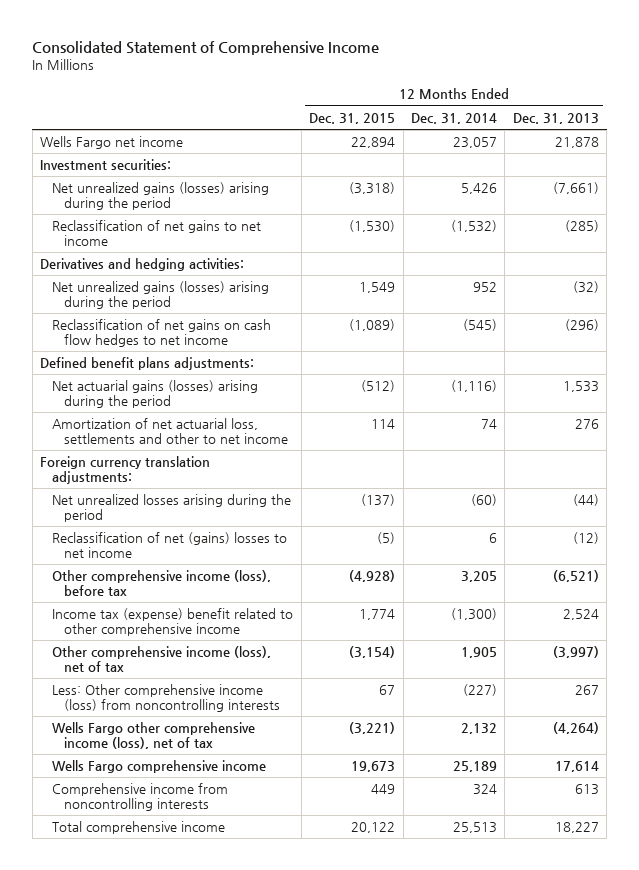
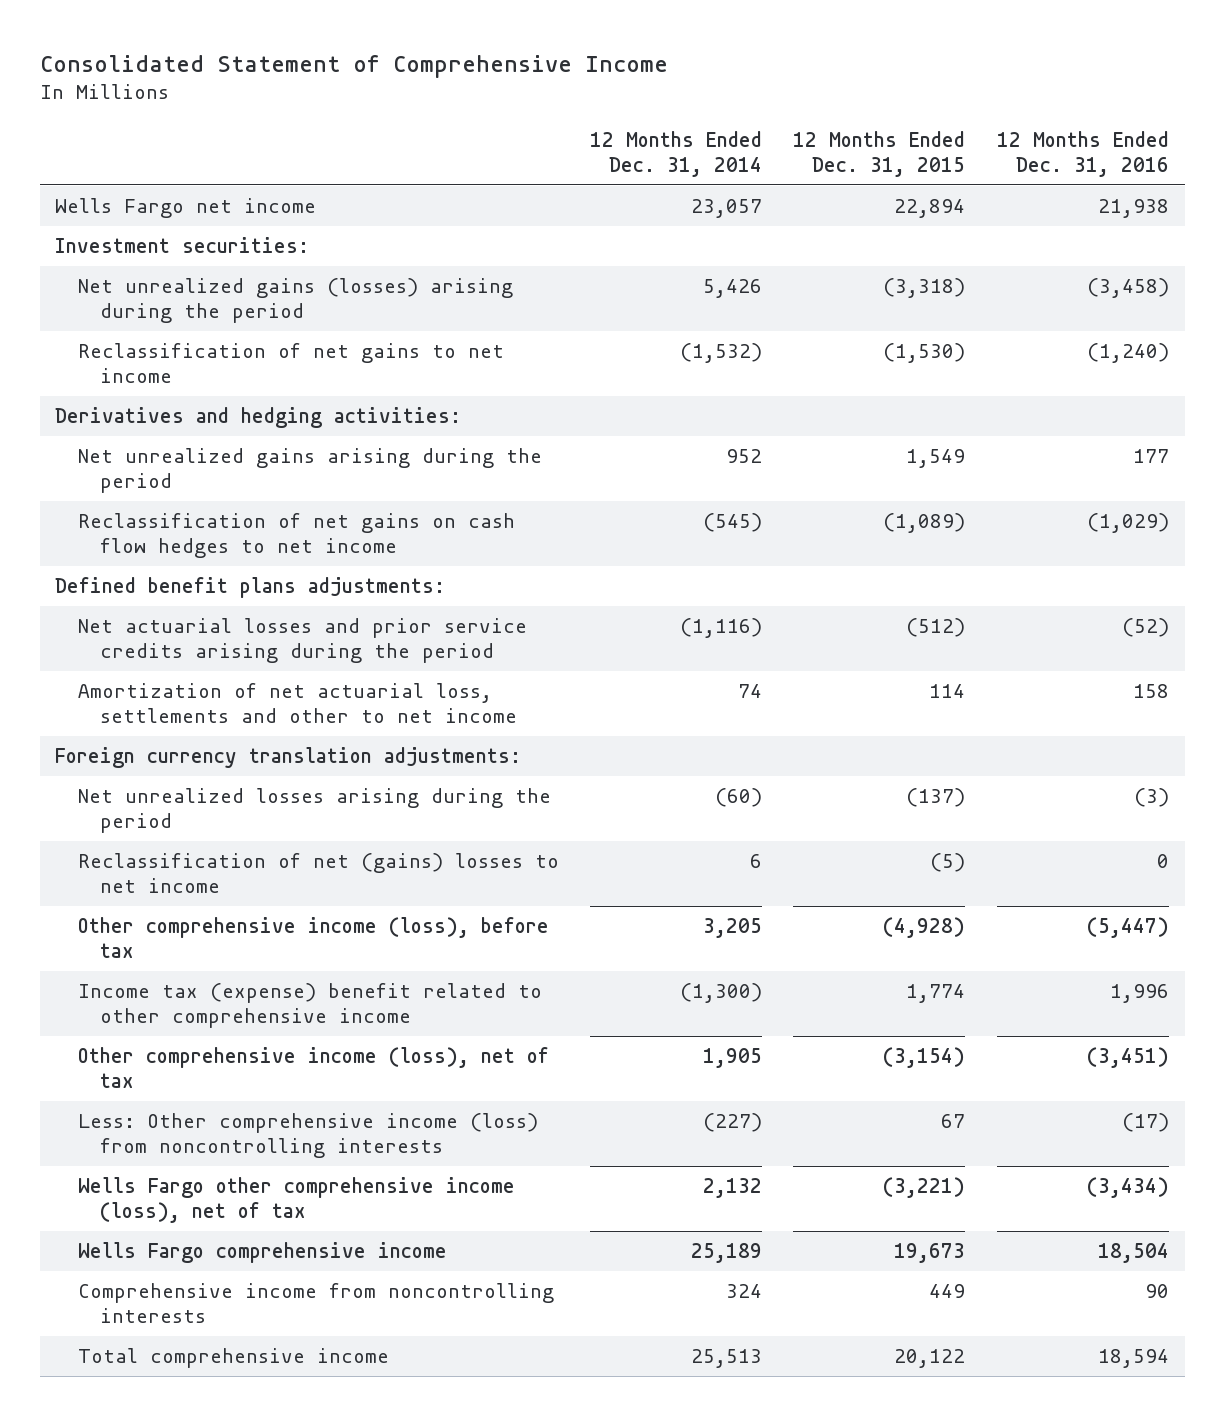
[512,112,599,124] Dec. 31, 2013 -> none
none -> [996,130,1169,177] 12 Months Ended Dec. 31, 2016
[52,281,270,310] Net unrealized gains (losses) arising during the period -> [77,448,542,493] Net unrealized gains arising during the period
[52,380,259,409] Net actuarial gains (losses) arising during the period -> [77,618,527,663] Net actuarial losses and prior service credits arising during the period

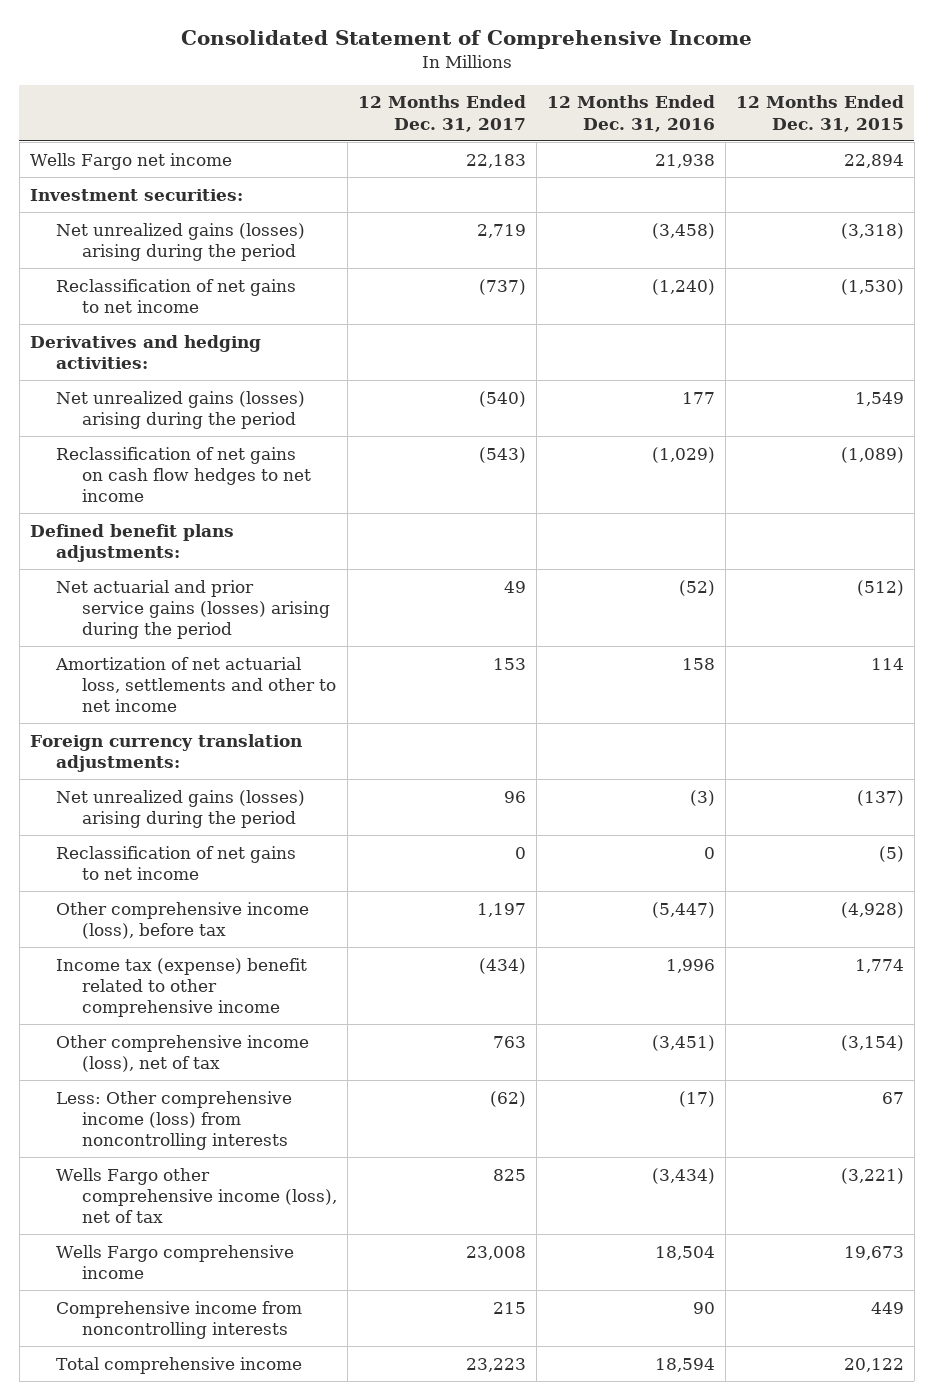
[590,130,763,177] 12 Months Ended Dec. 31, 2014 -> none
none -> [357,95,526,132] 12 Months Ended Dec. 31, 2017
[77,448,542,493] Net unrealized gains arising during the period -> [55,390,305,429] Net unrealized gains (losses) arising during the period
[77,618,527,663] Net actuarial losses and prior service credits arising during the period -> [55,579,331,640] Net actuarial and prior service gains (losses) arising during the period
[77,788,551,833] Net unrealized losses arising during the period -> [55,789,305,828] Net unrealized gains (losses) arising during the period
[77,853,559,893] Reclassification of net (gains) losses to net income -> [55,845,296,880] Reclassification of net gains to net income

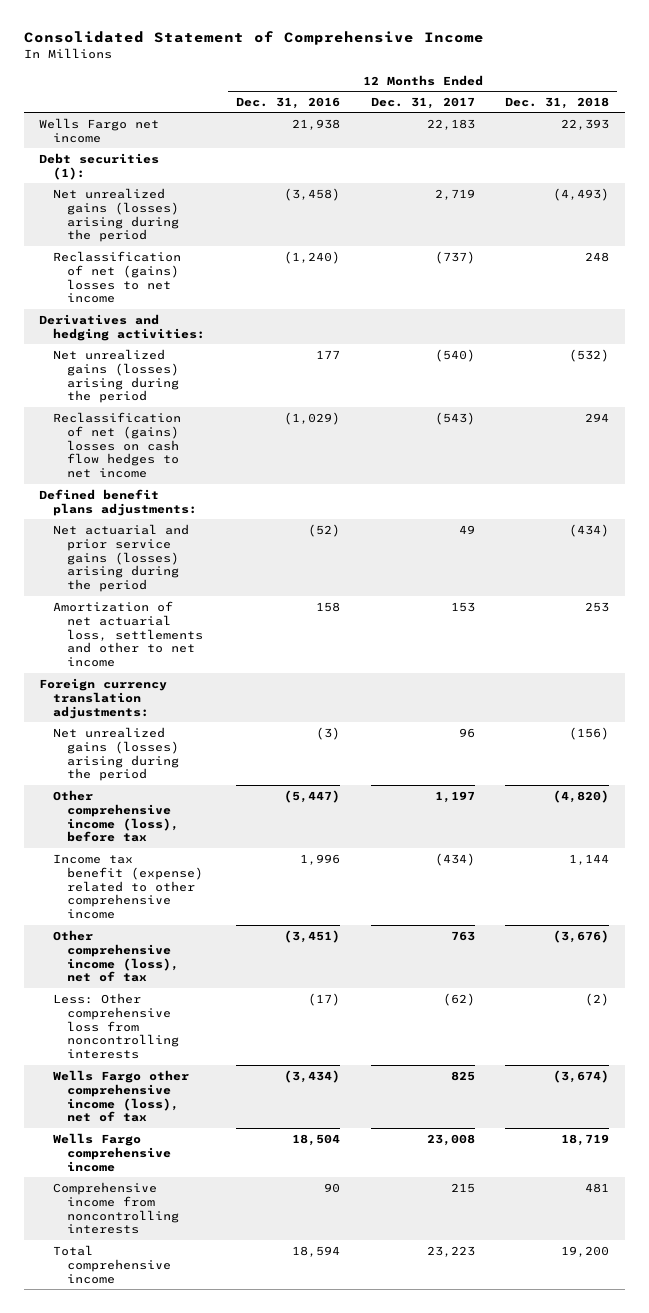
[735,95,904,132] 12 Months Ended Dec. 31, 2015 -> none
none -> [505,96,610,109] Dec. 31, 2018
[29,188,243,201] Investment securities: -> [39,152,160,180] Debt securities (1):
[55,278,296,313] Reclassification of net gains to net income -> [53,250,182,304] Reclassification of net (gains) losses to net income
[55,446,312,503] Reclassification of net gains on cash flow hedges to net income -> [53,411,182,479] Reclassification of net (gains) losses on cash flow hedges to net income
[55,845,296,880] Reclassification of net gains to net income -> none
[55,957,307,1018] Income tax (expense) benefit related to other comprehensive income -> [53,853,204,920] Income tax benefit (expense) related to other comprehensive income
[55,1090,292,1151] Less: Other comprehensive income (loss) from noncontrolling interests -> [53,992,180,1060] Less: Other comprehensive loss from noncontrolling interests

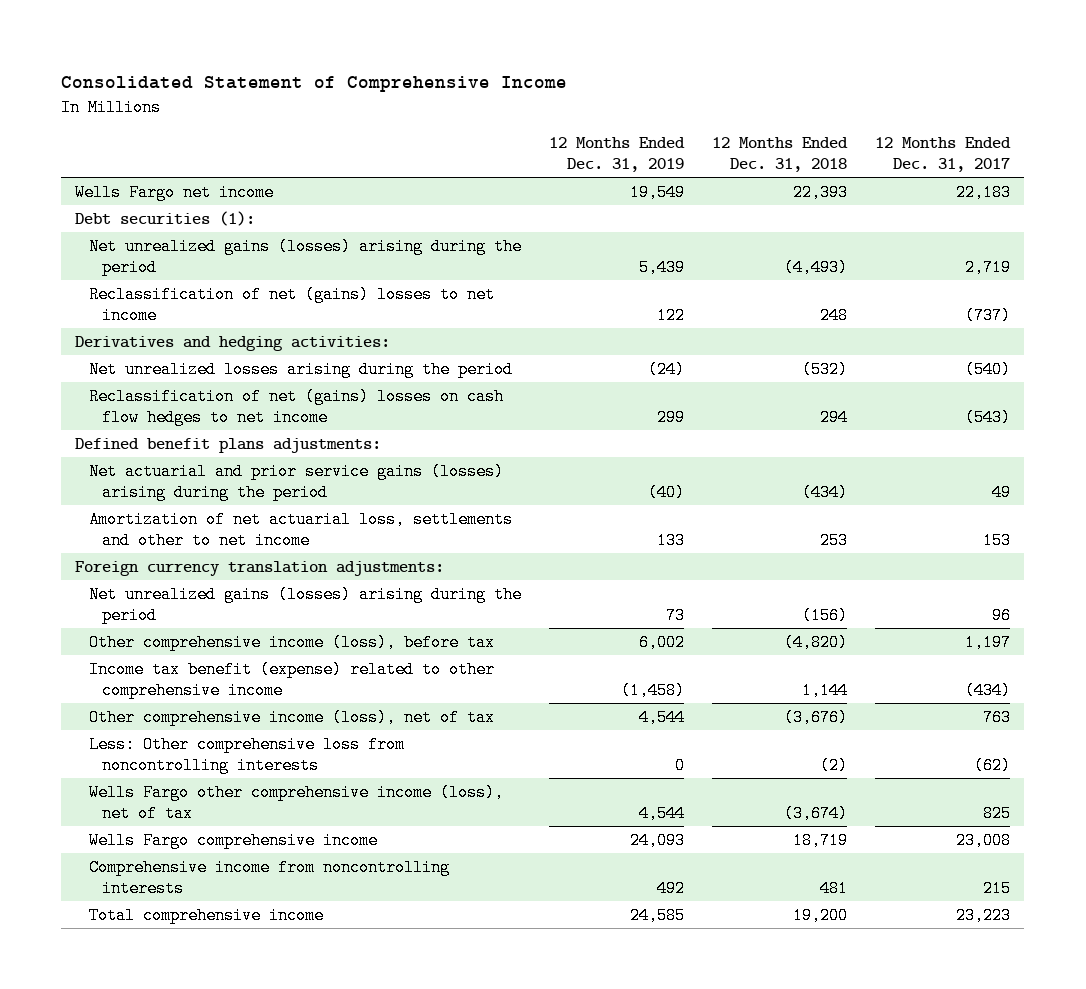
[236,96,341,109] Dec. 31, 2016 -> none
none -> [548,137,685,173] 12 Months Ended Dec. 31, 2019
[53,348,180,404] Net unrealized gains (losses) arising during the period -> [88,360,513,378] Net unrealized losses arising during the period

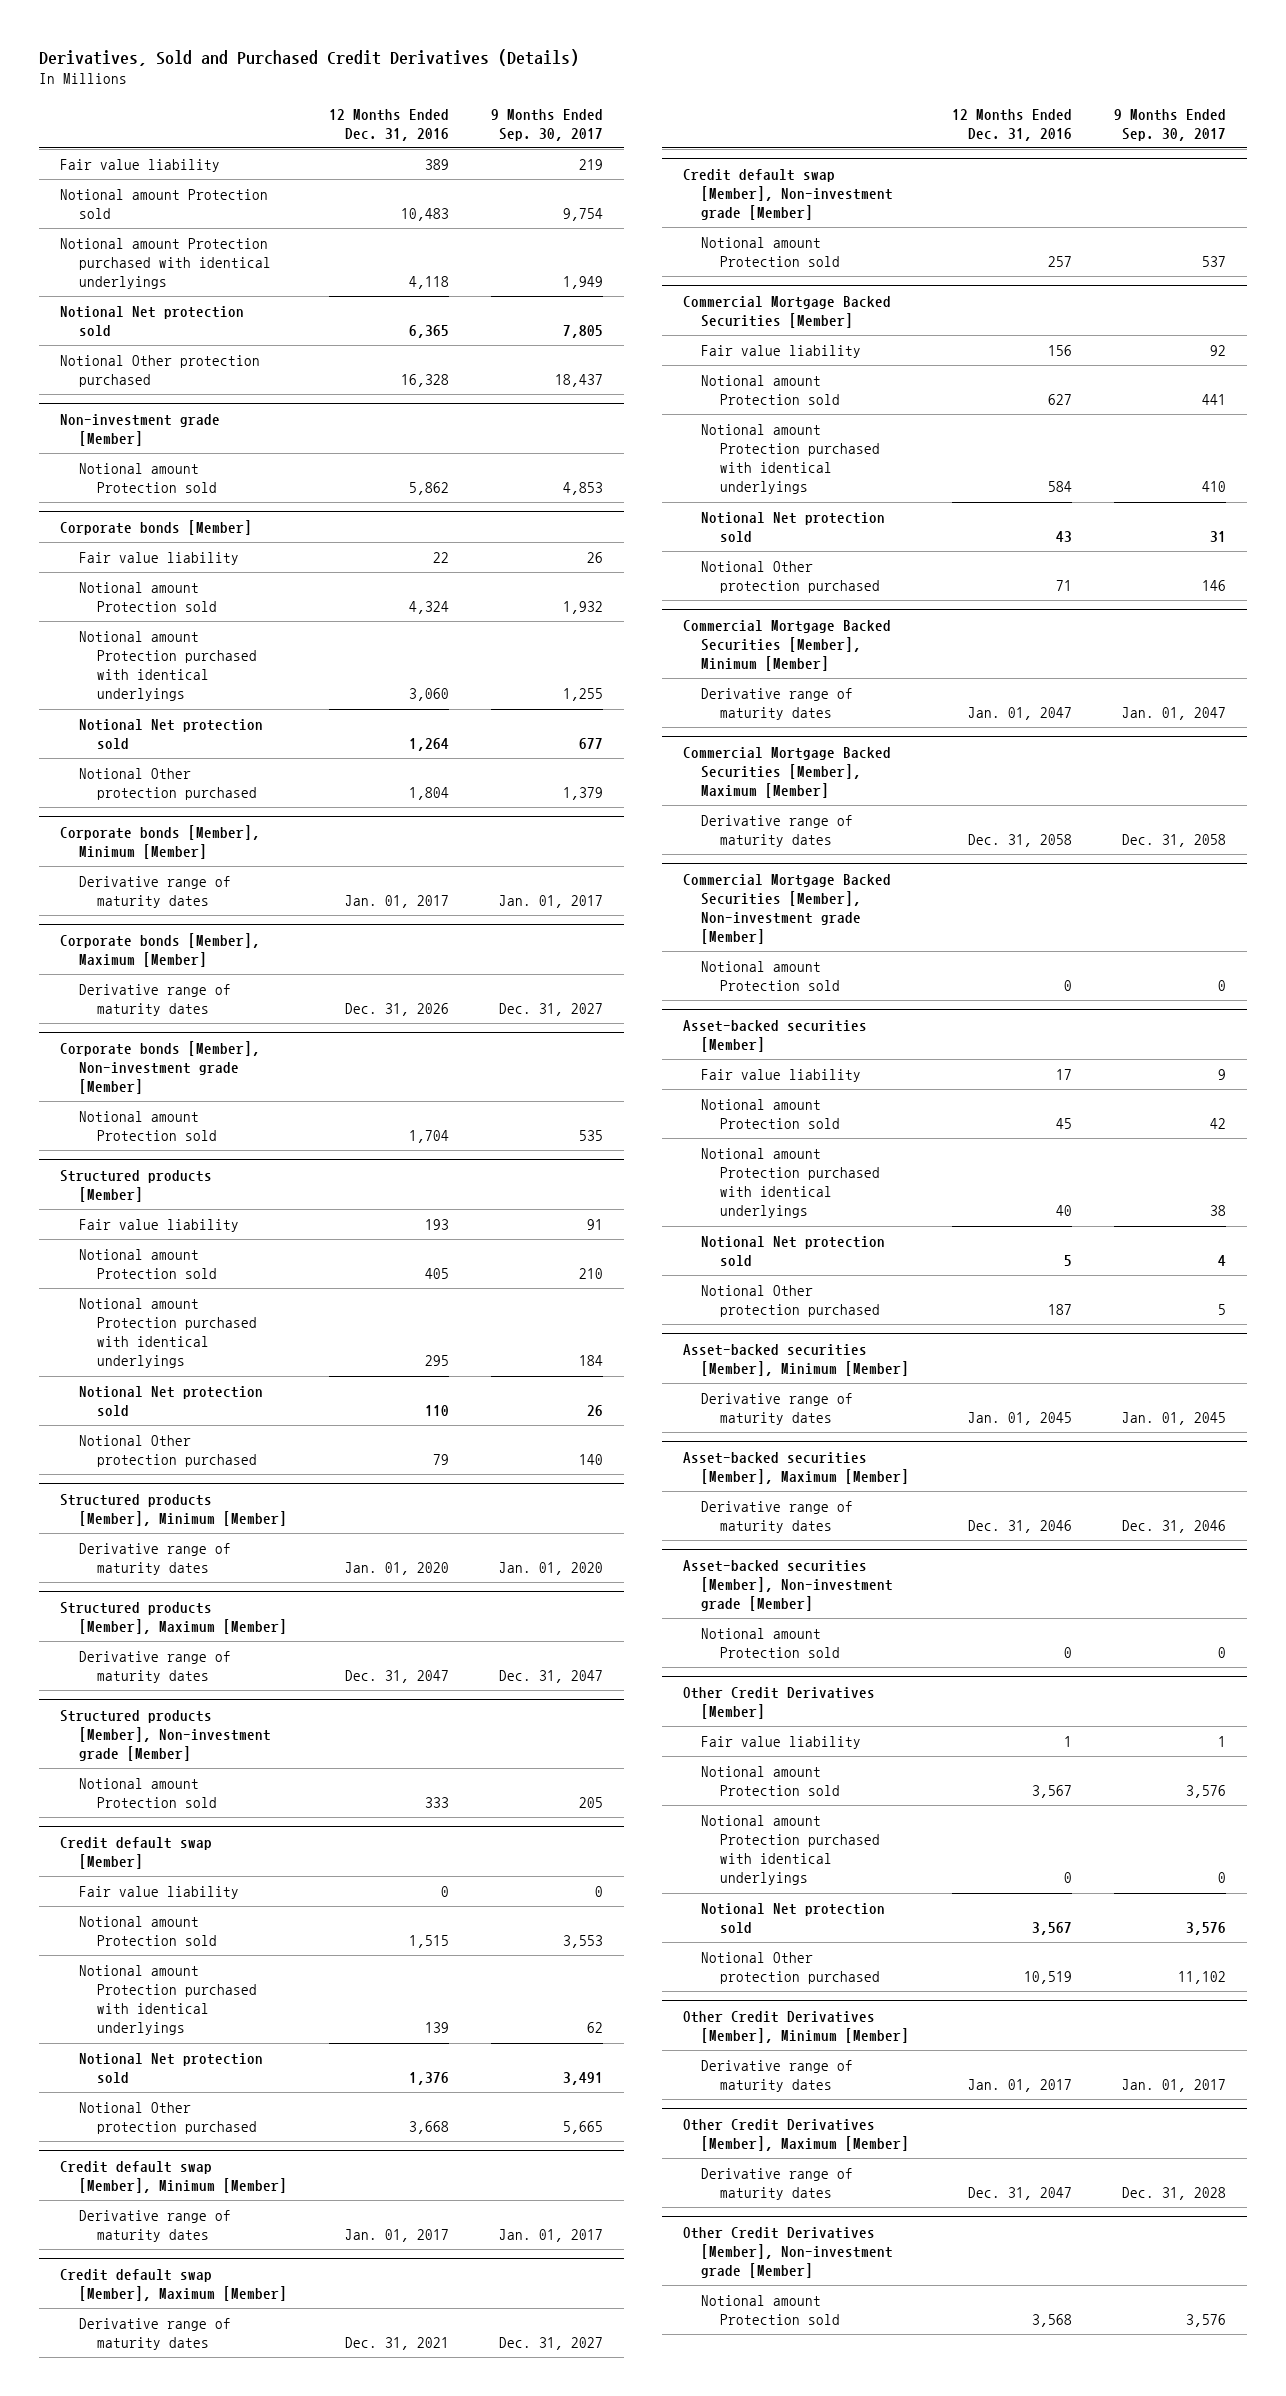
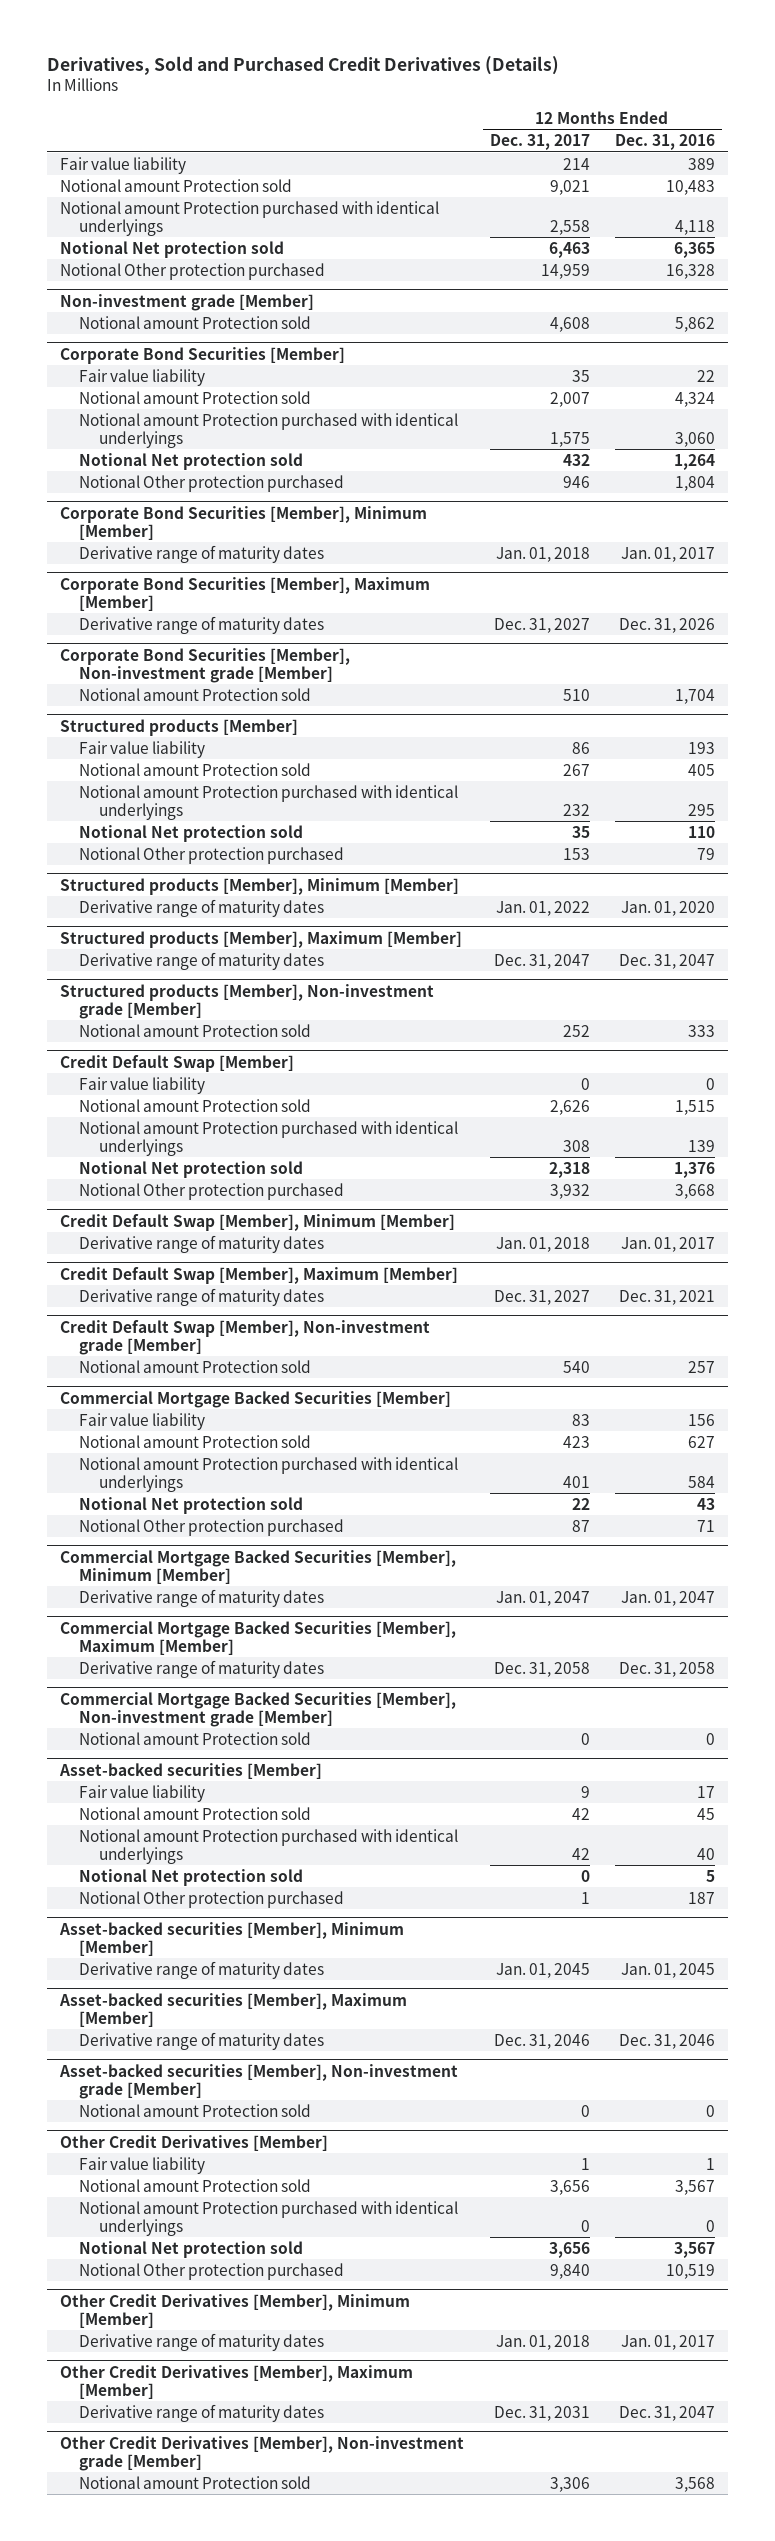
[490,108,603,141] 9 Months Ended Sep. 30, 2017 -> none
none -> [489,134,590,151] Dec. 31, 2017
[60,519,253,535] Corporate bonds [Member] -> [59,346,345,364] Corporate Bond Securities [Member]
[60,824,261,859] Corporate bonds [Member], Minimum [Member] -> [59,505,427,540] Corporate Bond Securities [Member], Minimum [Member]
[60,932,261,967] Corporate bonds [Member], Maximum [Member] -> [59,576,430,611] Corporate Bond Securities [Member], Maximum [Member]
[60,1040,261,1094] Corporate bonds [Member], Non-investment grade [Member] -> [59,647,350,683] Corporate Bond Securities [Member], Non-investment grade [Member]
[60,1836,213,1869] Credit default swap [Member] -> [59,1054,294,1072] Credit Default Swap [Member]
[60,2160,287,2193] Credit default swap [Member], Minimum [Member] -> [59,1213,455,1231] Credit Default Swap [Member], Minimum [Member]
[60,2268,287,2301] Credit default swap [Member], Maximum [Member] -> [59,1266,458,1284] Credit Default Swap [Member], Maximum [Member]
[683,168,894,220] Credit default swap [Member], Non-investment grade [Member] -> [59,1319,430,1355] Credit Default Swap [Member], Non-investment grade [Member]

